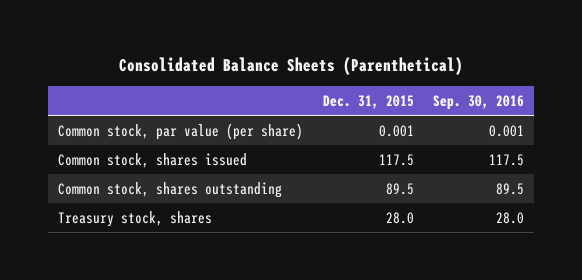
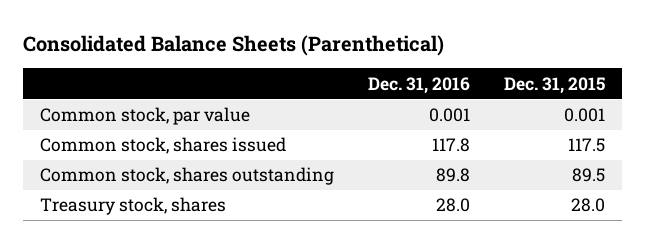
[433,95,525,111] Sep. 30, 2016 -> none
none -> [368,76,471,94] Dec. 31, 2016
[58,122,304,140] Common stock, par value (per share) -> [40,107,251,126] Common stock, par value

